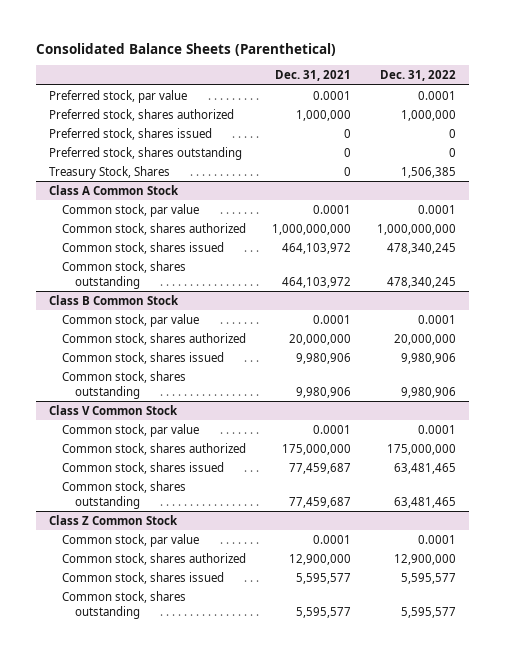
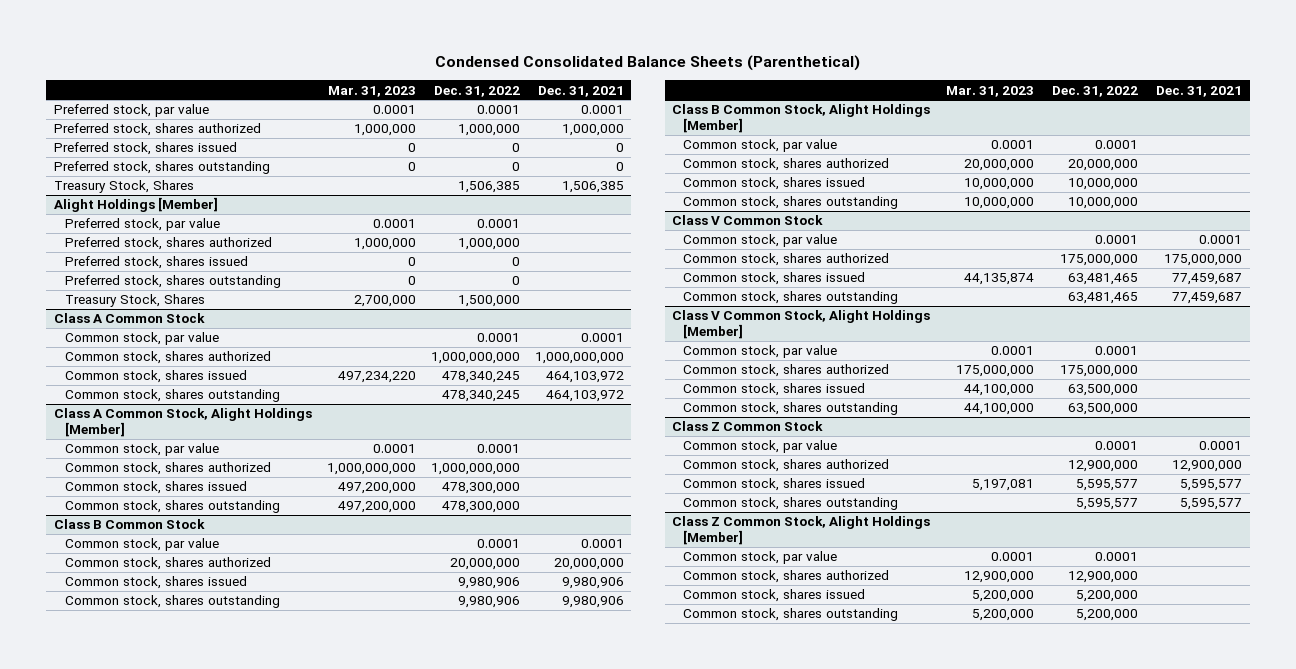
[35,42,336,56] Consolidated Balance Sheets (Parenthetical) -> [434,54,860,71] Condensed Consolidated Balance Sheets (Parenthetical)
none -> [327,85,416,97] Mar. 31, 2023
[343,166,351,176] 0 -> [561,181,624,194] 1,506,385
none -> [53,197,218,213] Alight Holdings [Member]
none -> [64,218,220,232] Preferred stock, par value
none -> [64,237,272,251] Preferred stock, shares authorized
none -> [64,256,248,270] Preferred stock, shares issued
none -> [64,275,281,289] Preferred stock, shares outstanding
none -> [64,294,205,308] Treasury Stock, Shares
none -> [53,408,312,437] Class A Common Stock, Alight Holdings [Member]
none -> [64,443,219,457] Common stock, par value
none -> [64,462,271,476] Common stock, shares authorized
none -> [64,481,247,495] Common stock, shares issued
none -> [64,500,280,514] Common stock, shares outstanding
none -> [672,104,931,133] Class B Common Stock, Alight Holdings [Member]
none -> [683,139,838,153] Common stock, par value
none -> [683,158,890,172] Common stock, shares authorized
none -> [683,177,866,191] Common stock, shares issued
none -> [683,196,899,210] Common stock, shares outstanding
none -> [672,310,931,339] Class V Common Stock, Alight Holdings [Member]
none -> [683,345,838,359] Common stock, par value
none -> [683,364,890,378] Common stock, shares authorized
none -> [683,383,866,397] Common stock, shares issued
none -> [683,402,899,416] Common stock, shares outstanding
none -> [672,516,931,545] Class Z Common Stock, Alight Holdings [Member]
none -> [683,551,838,565] Common stock, par value
none -> [683,570,890,584] Common stock, shares authorized
none -> [683,589,866,603] Common stock, shares issued
none -> [683,608,899,622] Common stock, shares outstanding

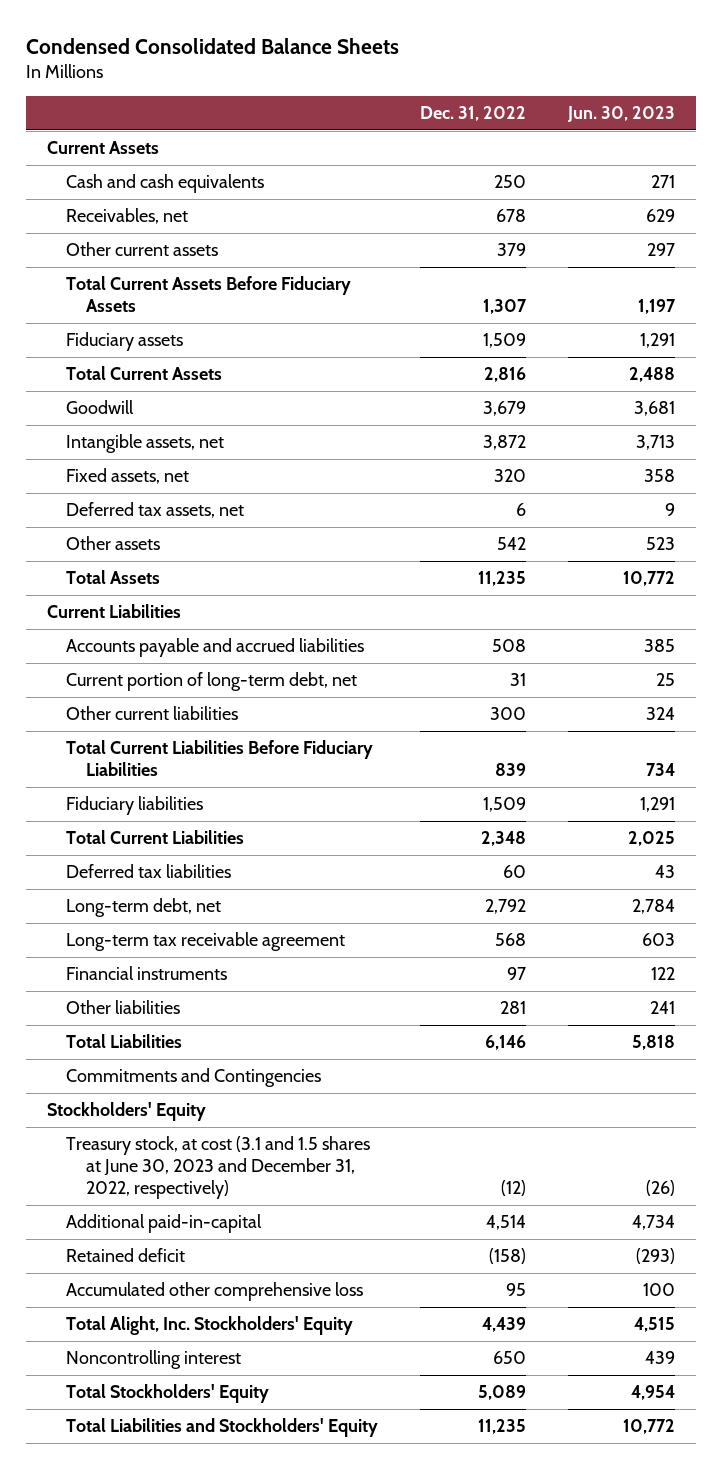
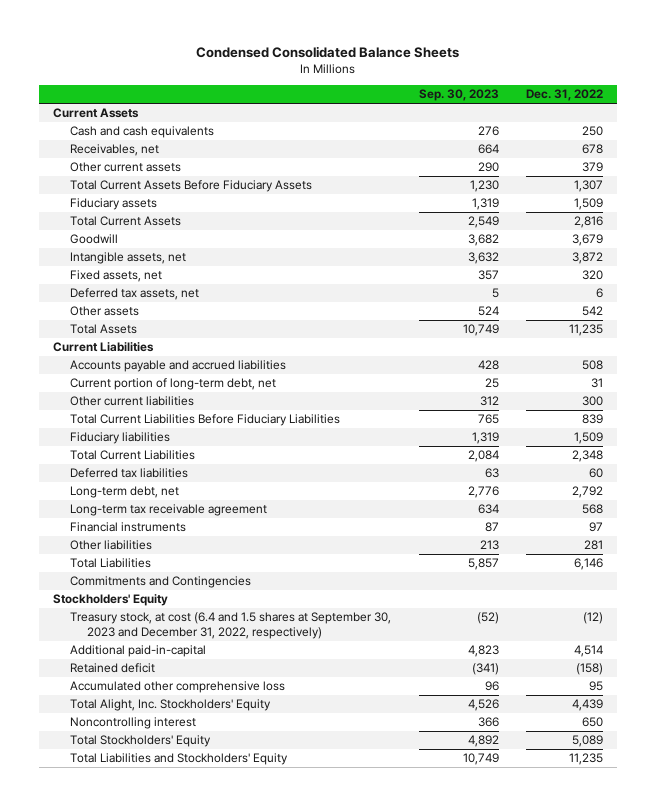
[567,106,676,123] Jun. 30, 2023 -> none
none -> [418,89,499,102] Sep. 30, 2023
[66,1136,371,1200] Treasury stock, at cost (3.1 and 1.5 shares at June 30, 2023 and December 31, 2022, respectively) -> [70,612,392,640] Treasury stock, at cost (6.4 and 1.5 shares at September 30, 2023 and December 31, 2022, respectively)

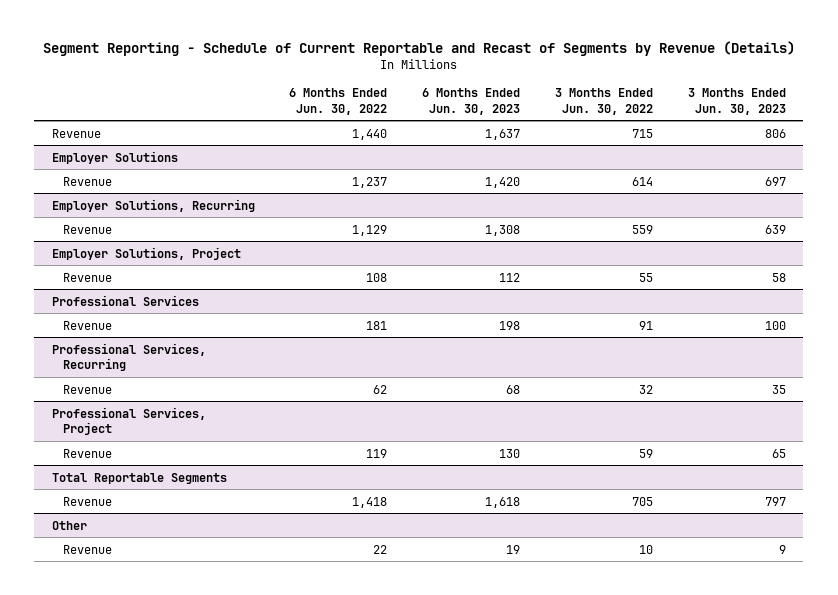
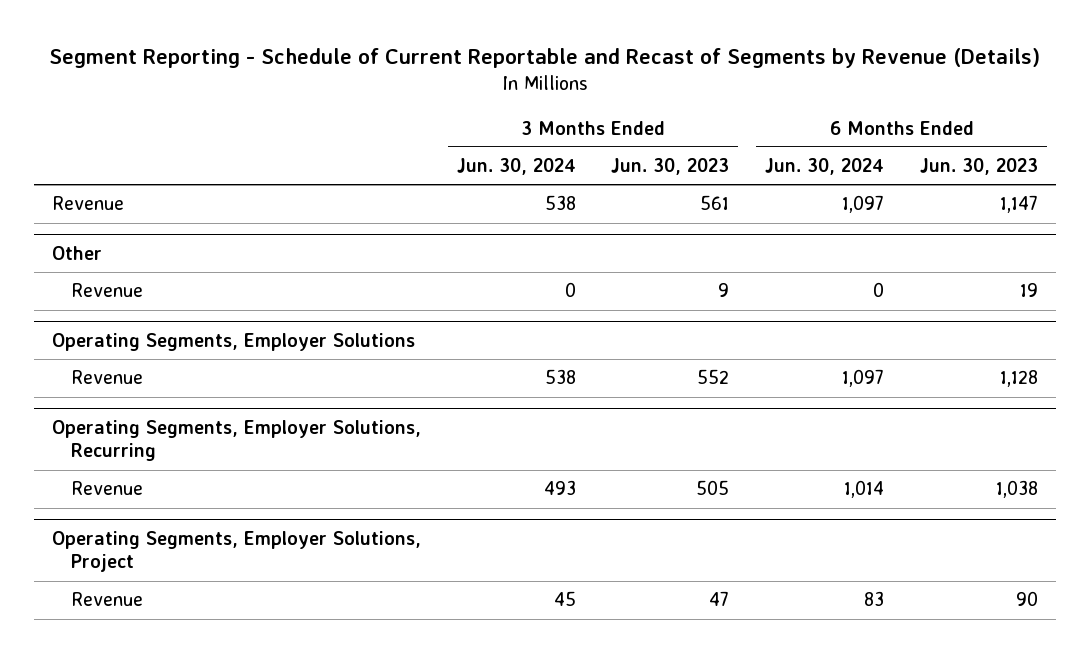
[289,88,388,115] 6 Months Ended Jun. 30, 2022 -> none
[555,88,654,115] 3 Months Ended Jun. 30, 2022 -> none
none -> [456,158,576,176] Jun. 30, 2024
none -> [765,158,885,176] Jun. 30, 2024
[51,150,178,164] Employer Solutions -> none
[62,176,112,186] Revenue -> none
[51,198,255,212] Employer Solutions, Recurring -> none
[62,224,112,234] Revenue -> none
[51,246,241,260] Employer Solutions, Project -> none
[62,272,112,282] Revenue -> none
[51,294,199,306] Professional Services -> none
[62,320,112,330] Revenue -> none
[51,342,206,371] Professional Services, Recurring -> none
[62,384,112,394] Revenue -> none
[51,406,206,435] Professional Services, Project -> none
[62,448,112,458] Revenue -> none
[51,472,227,484] Total Reportable Segments -> none
[62,496,112,506] Revenue -> none
[485,128,521,140] 1,637 -> [999,195,1038,214] 1,147
[764,128,786,138] 806 -> [700,195,730,211] 561
none -> [51,333,415,352] Operating Segments, Employer Solutions
none -> [71,370,144,385] Revenue
none -> [51,420,421,462] Operating Segments, Employer Solutions, Recurring
none -> [71,481,144,496] Revenue
none -> [51,531,421,573] Operating Segments, Employer Solutions, Project
none -> [71,592,144,607] Revenue

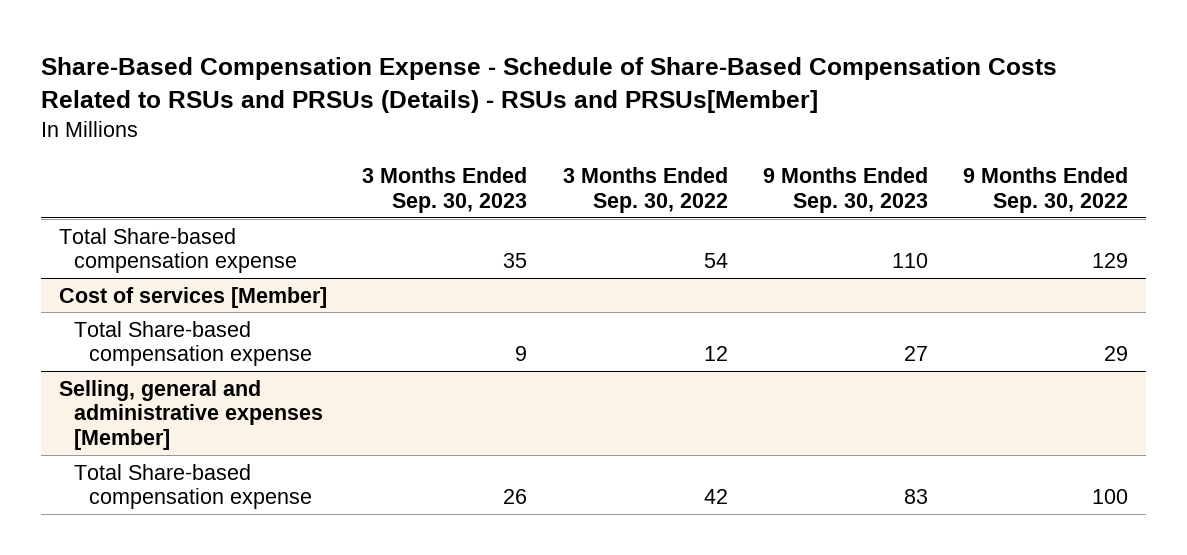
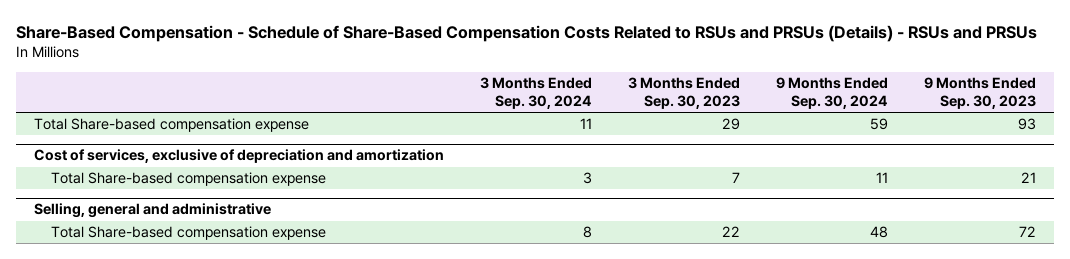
[41,56,1058,114] Share-Based Compensation Expense - Schedule of Share-Based Compensation Costs Related to RSUs and PRSUs (Details) - RSUs and PRSUs[Member] -> [16,25,1038,43] Share-Based Compensation - Schedule of Share-Based Compensation Costs Related to RSUs and PRSUs (Details) - RSUs and PRSUs
[562,167,728,214] 3 Months Ended Sep. 30, 2022 -> none
[963,167,1129,214] 9 Months Ended Sep. 30, 2022 -> none
none -> [480,77,593,110] 3 Months Ended Sep. 30, 2024
none -> [775,77,888,110] 9 Months Ended Sep. 30, 2024
[503,253,528,269] 35 -> [722,118,741,131] 29
[891,253,928,269] 110 -> [1017,118,1036,131] 93
[59,286,328,308] Cost of services [Member] -> [34,149,445,164] Cost of services, exclusive of depreciation and amortization
[515,346,528,362] 9 -> [732,172,741,184] 7
[903,346,928,362] 27 -> [1020,172,1036,184] 21
[59,379,324,451] Selling, general and administrative expenses [Member] -> [34,203,272,219] Selling, general and administrative
[503,489,528,505] 26 -> [722,226,741,238] 22
[903,489,928,505] 83 -> [1018,226,1036,238] 72

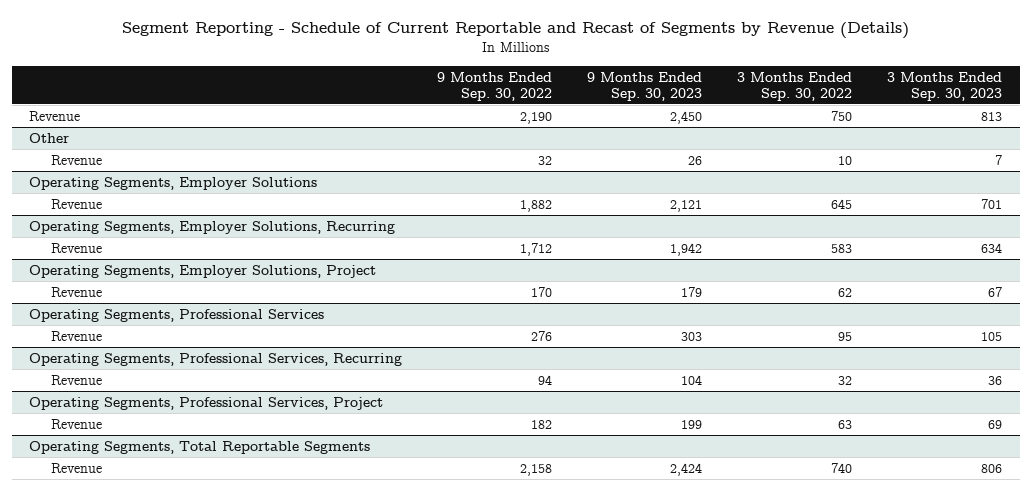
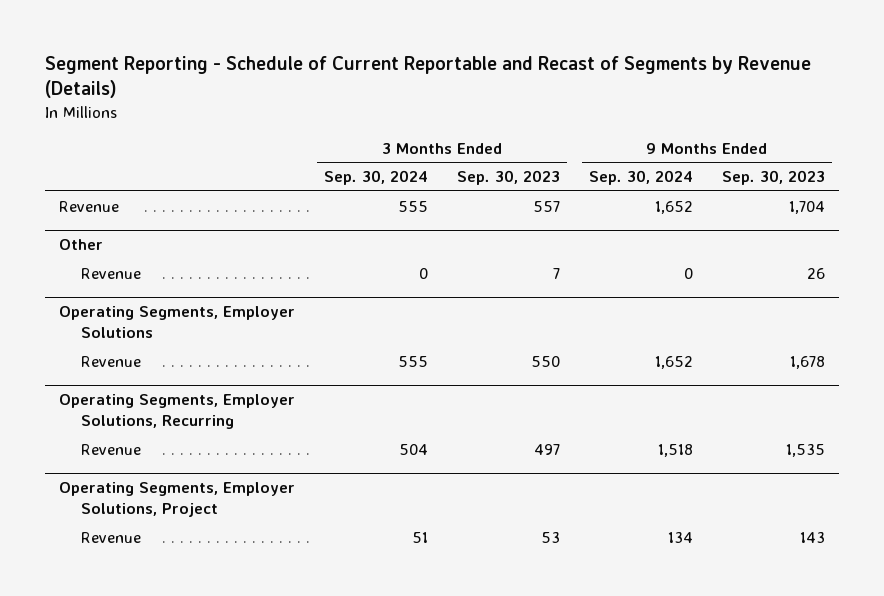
[437,71,553,101] 9 Months Ended Sep. 30, 2022 -> none
[737,71,853,101] 3 Months Ended Sep. 30, 2022 -> none
none -> [324,170,429,186] Sep. 30, 2024
none -> [589,170,694,186] Sep. 30, 2024
[670,110,703,124] 2,450 -> [789,200,826,214] 1,704
[981,111,1003,121] 813 -> [533,200,561,212] 557
[670,199,703,212] 2,121 -> [790,355,826,369] 1,678
[981,198,1003,209] 701 -> [531,355,561,367] 550
[670,242,703,256] 1,942 -> [786,443,826,457] 1,535
[981,242,1003,253] 634 -> [534,443,561,455] 497
[29,308,325,322] Operating Segments, Professional Services -> none
[51,330,103,341] Revenue -> none
[29,352,403,366] Operating Segments, Professional Services, Recurring -> none
[51,374,103,385] Revenue -> none
[29,396,384,410] Operating Segments, Professional Services, Project -> none
[51,418,103,429] Revenue -> none
[29,440,371,454] Operating Segments, Total Reportable Segments -> none
[51,462,103,473] Revenue -> none
[681,286,703,297] 179 -> [800,531,826,543] 143
[988,286,1003,297] 67 -> [541,531,561,543] 53

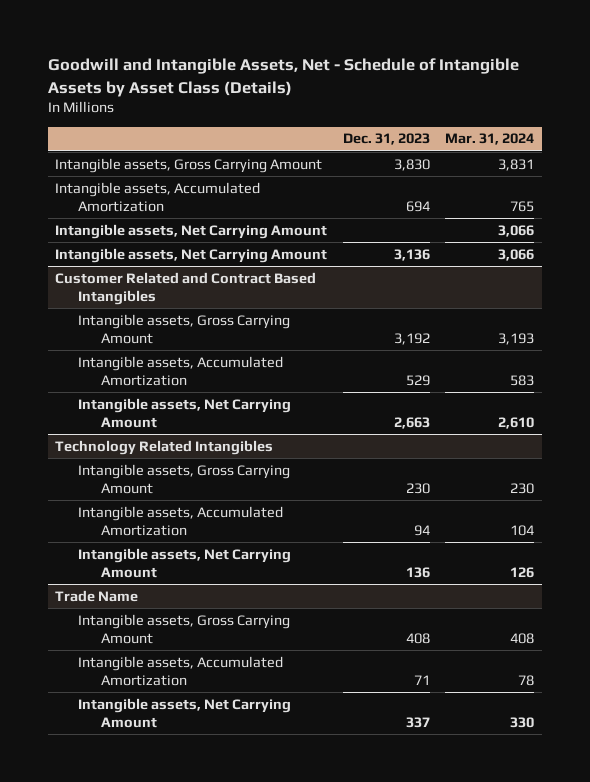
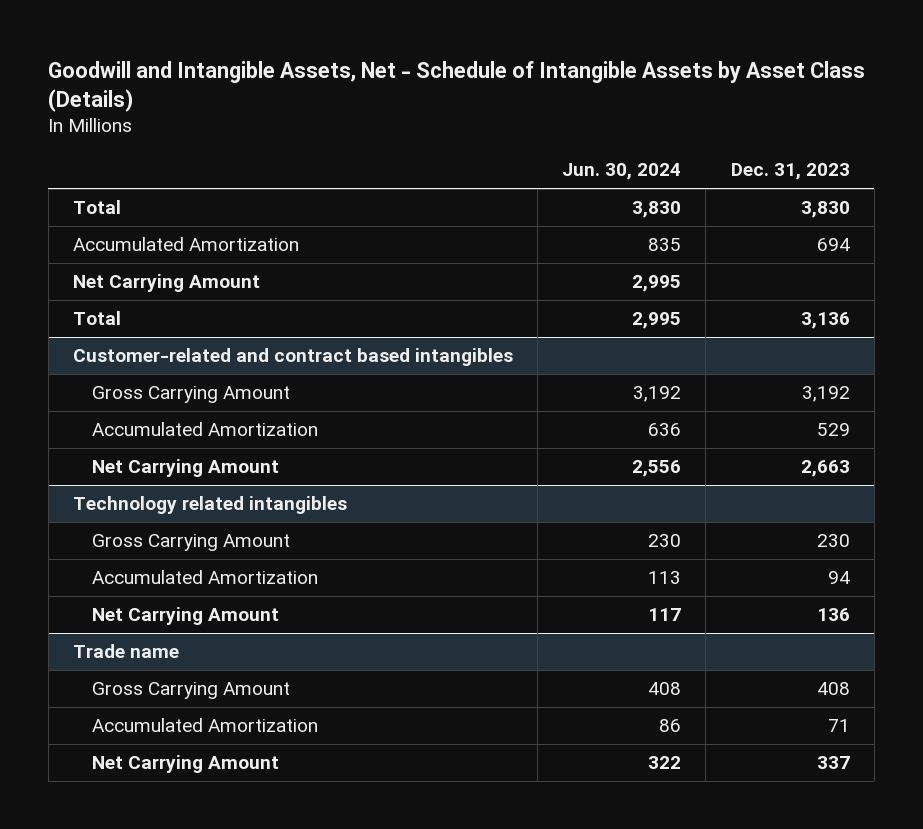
[445,133,535,146] Mar. 31, 2024 -> none
none -> [562,163,682,181] Jun. 30, 2024
[55,157,323,173] Intangible assets, Gross Carrying Amount -> [72,200,121,215] Total
[55,181,261,212] Intangible assets, Accumulated Amortization -> [72,237,299,252] Accumulated Amortization
[55,223,328,239] Intangible assets, Net Carrying Amount -> [72,274,260,293] Net Carrying Amount
[55,247,328,263] Intangible assets, Net Carrying Amount -> [72,311,121,326] Total
[55,271,317,305] Customer Related and Contract Based Intangibles -> [72,348,513,367] Customer-related and contract based intangibles
[78,313,291,344] Intangible assets, Gross Carrying Amount -> [91,386,290,404] Gross Carrying Amount
[78,355,284,386] Intangible assets, Accumulated Amortization -> [91,422,318,437] Accumulated Amortization
[78,397,292,428] Intangible assets, Net Carrying Amount -> [91,459,279,478] Net Carrying Amount
[55,439,274,455] Technology Related Intangibles -> [72,496,347,515] Technology related intangibles
[78,463,291,494] Intangible assets, Gross Carrying Amount -> [91,534,290,552] Gross Carrying Amount
[78,505,284,536] Intangible assets, Accumulated Amortization -> [91,570,318,585] Accumulated Amortization
[78,547,292,578] Intangible assets, Net Carrying Amount -> [91,607,279,626] Net Carrying Amount
[55,589,139,602] Trade Name -> [72,644,179,659] Trade name
[78,613,291,644] Intangible assets, Gross Carrying Amount -> [91,682,290,700] Gross Carrying Amount
[78,655,284,686] Intangible assets, Accumulated Amortization -> [91,718,318,733] Accumulated Amortization
[78,697,292,728] Intangible assets, Net Carrying Amount -> [91,755,279,774] Net Carrying Amount

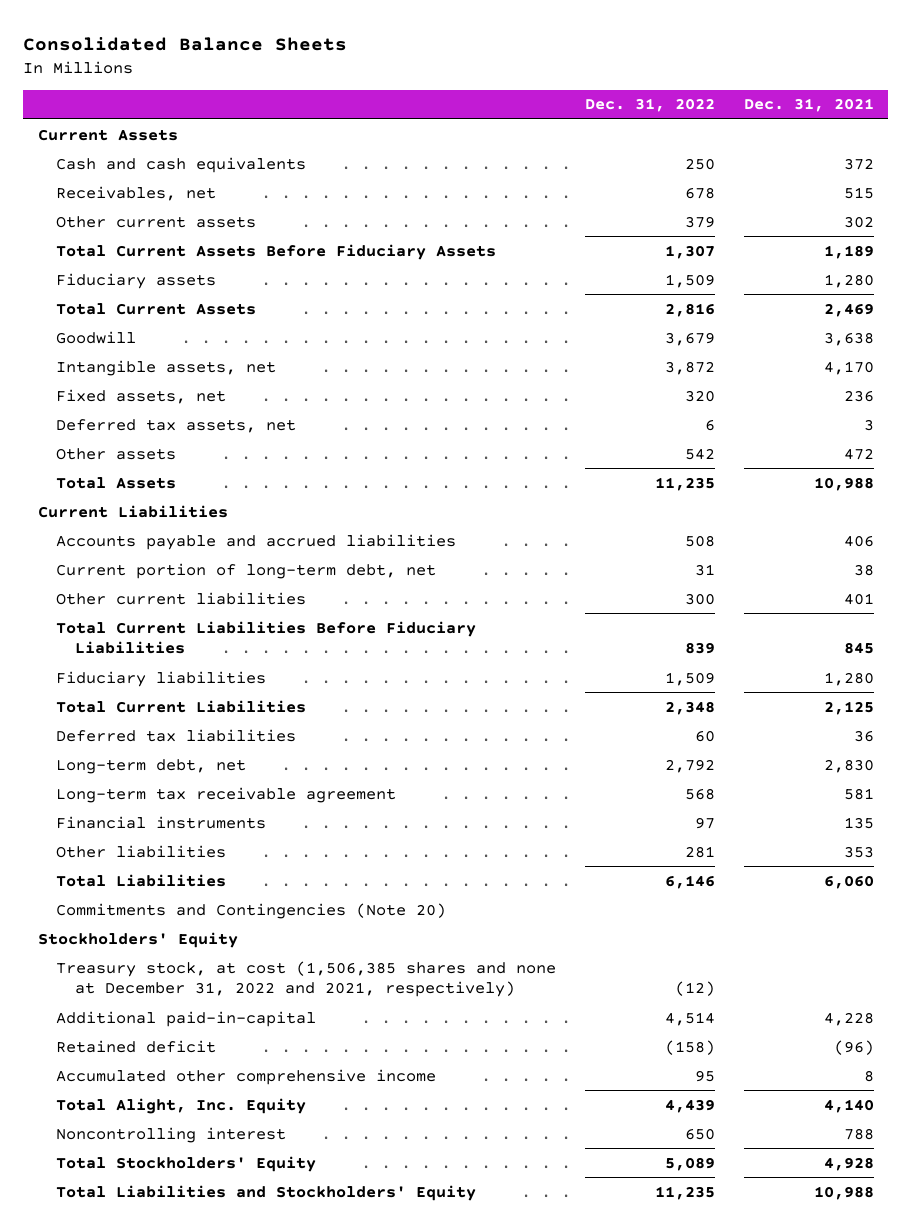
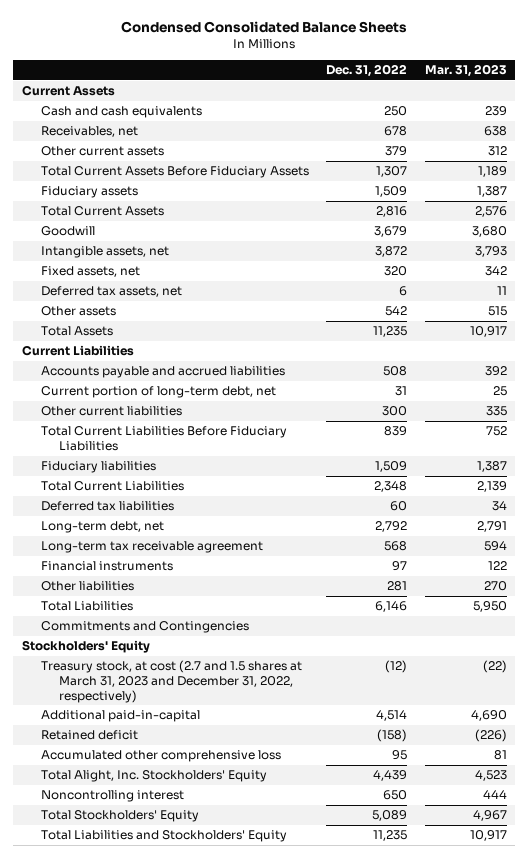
[23,36,348,51] Consolidated Balance Sheets -> [121,20,408,33] Condensed Consolidated Balance Sheets
[743,98,874,113] Dec. 31, 2021 -> none
none -> [424,64,507,78] Mar. 31, 2023
[56,902,447,919] Commitments and Contingencies (Note 20) -> [40,621,249,634] Commitments and Contingencies
[56,960,557,997] Treasury stock, at cost (1,506,385 shares and none at December 31, 2022 and 2021, respectively) -> [40,660,302,703] Treasury stock, at cost (2.7 and 1.5 shares at March 31, 2023 and December 31, 2022, respectively)
[56,1068,437,1085] Accumulated other comprehensive income -> [40,750,281,763] Accumulated other comprehensive loss
[56,1097,307,1114] Total Alight, Inc. Equity -> [40,770,267,783] Total Alight, Inc. Stockholders' Equity

